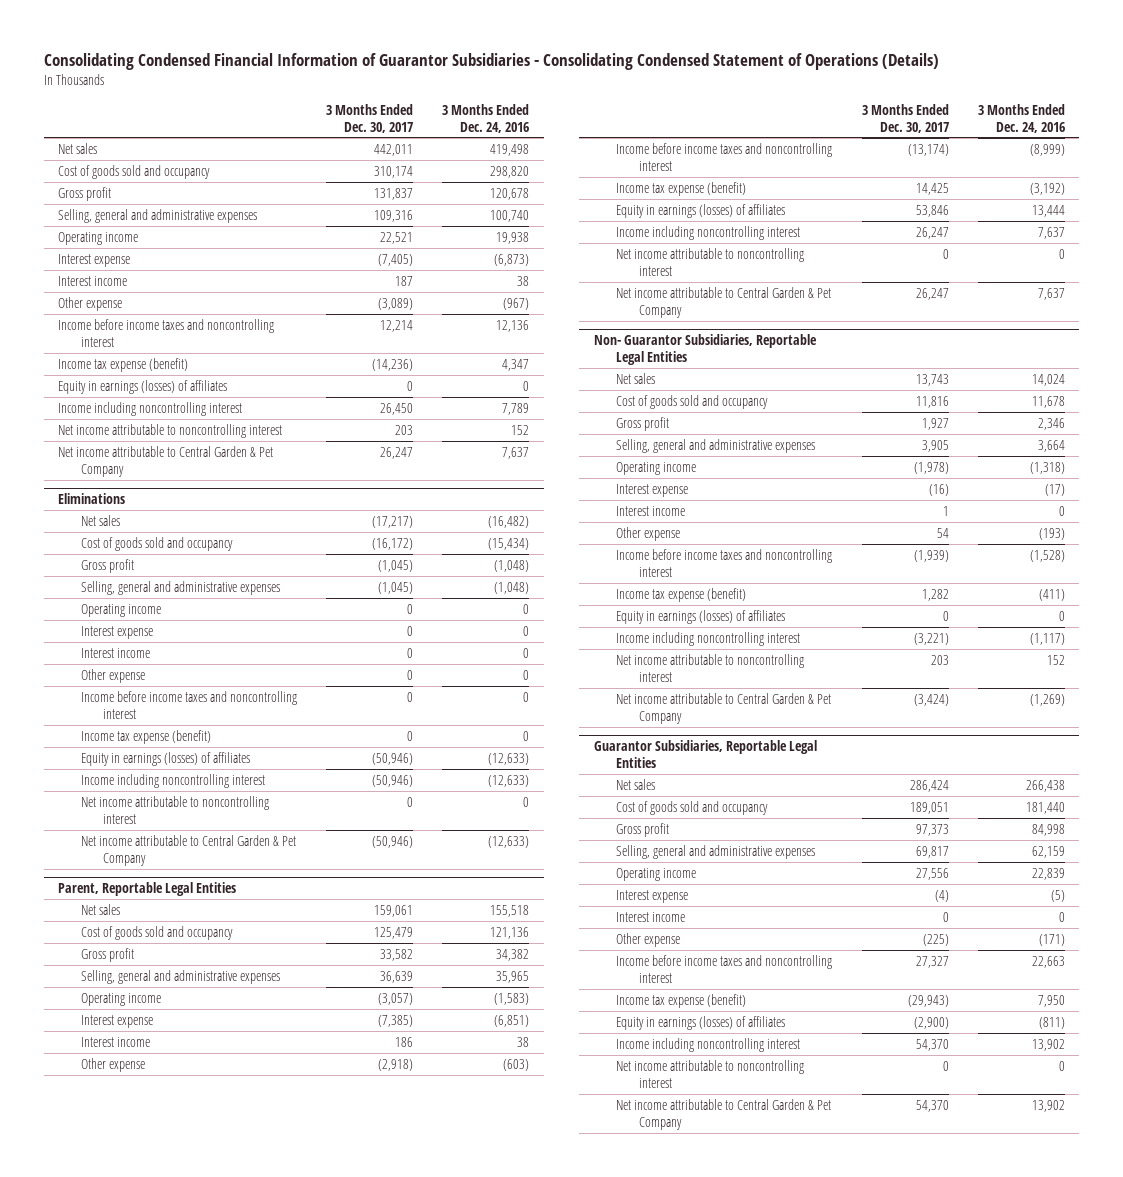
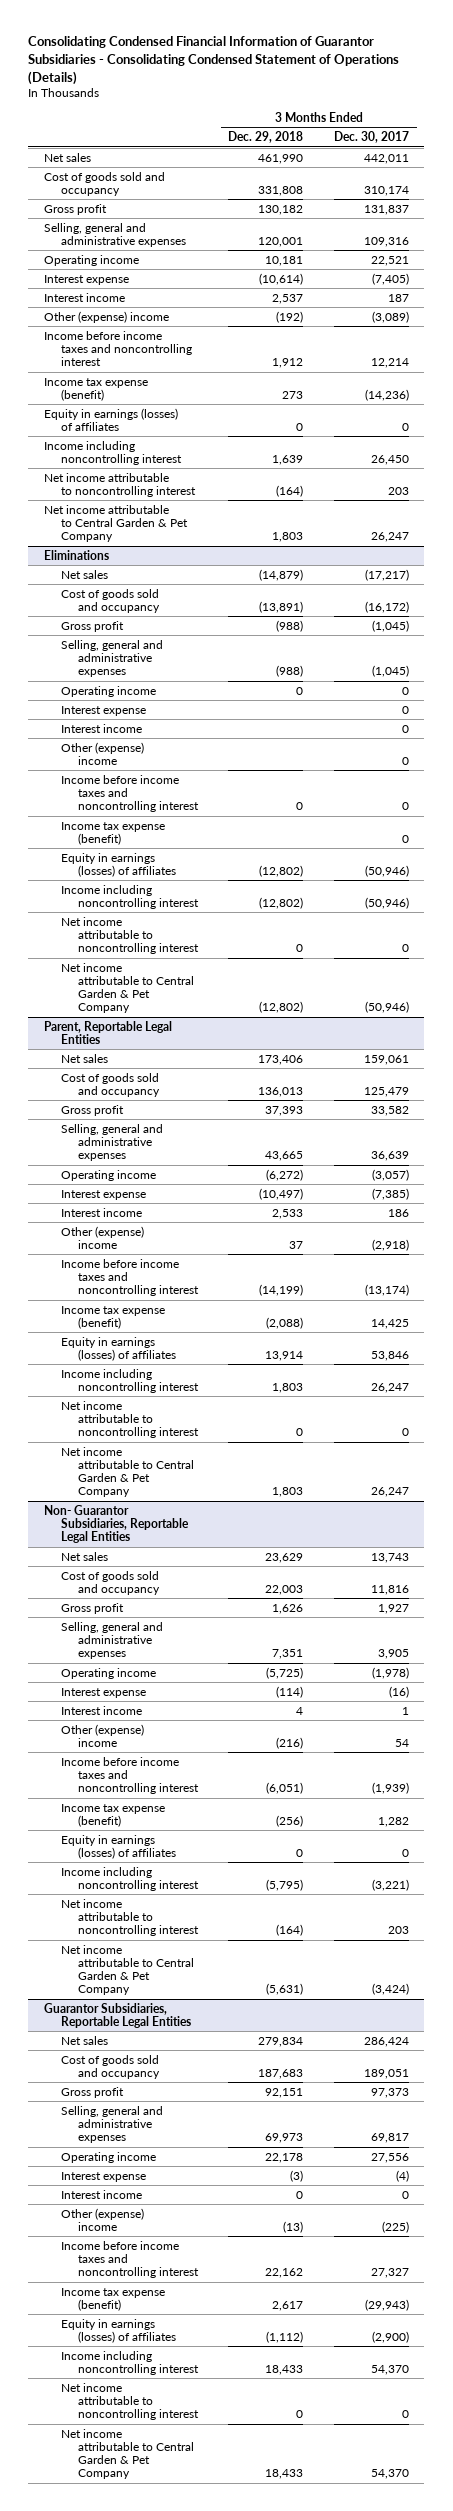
[442,103,530,133] 3 Months Ended Dec. 24, 2016 -> none
none -> [228,131,304,144] Dec. 29, 2018
[58,296,123,311] Other expense -> [43,310,169,323] Other (expense) income
[80,668,145,683] Other expense -> [60,741,144,765] Other (expense) income
[80,1057,145,1072] Other expense -> [60,1225,144,1249] Other (expense) income
[616,526,681,541] Other expense -> [60,1723,144,1747] Other (expense) income
[616,932,681,947] Other expense -> [60,2207,144,2231] Other (expense) income

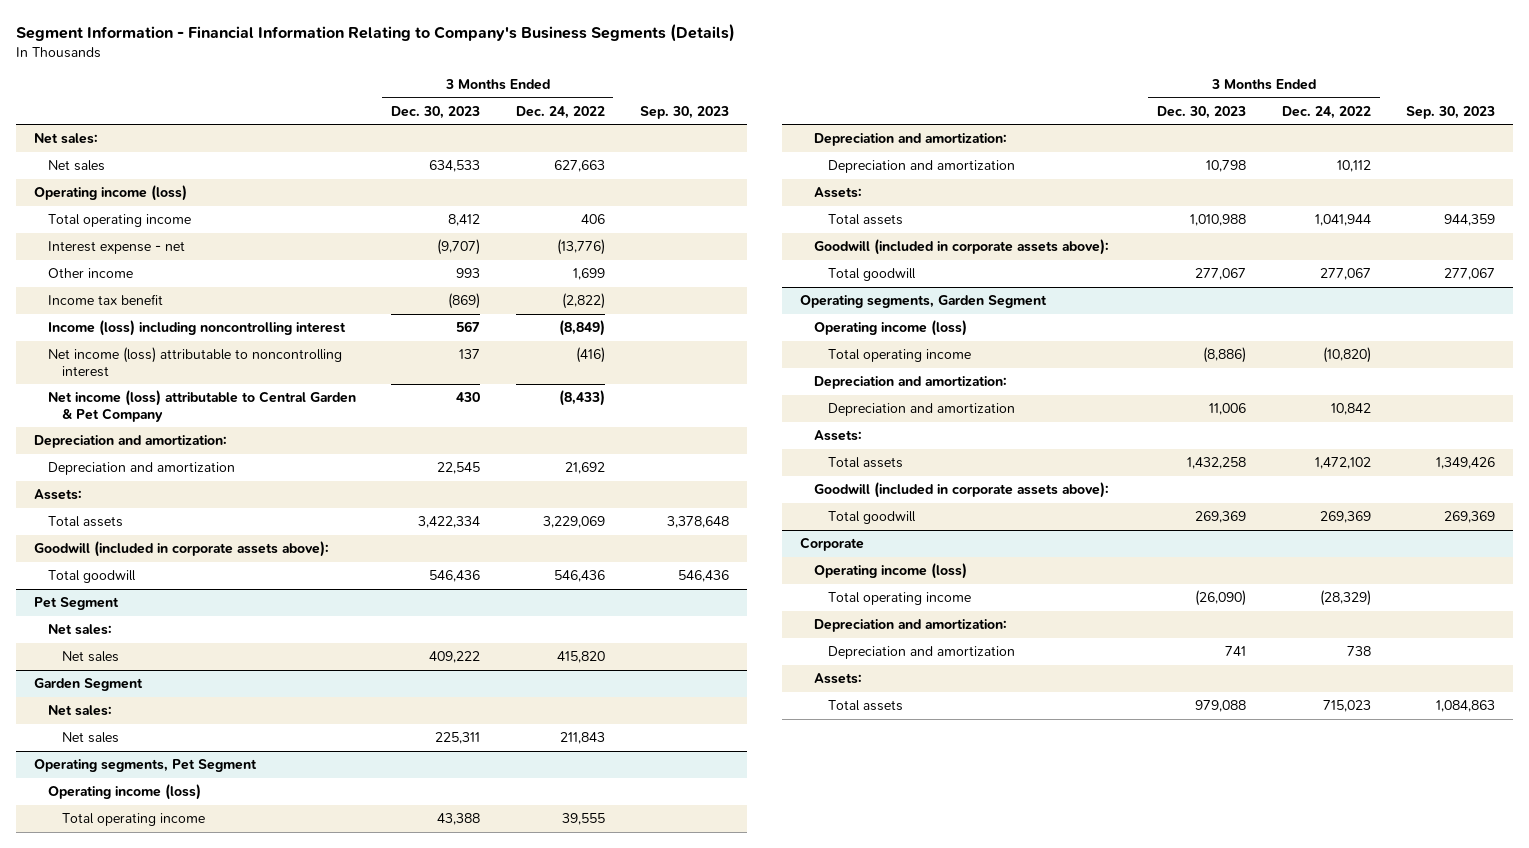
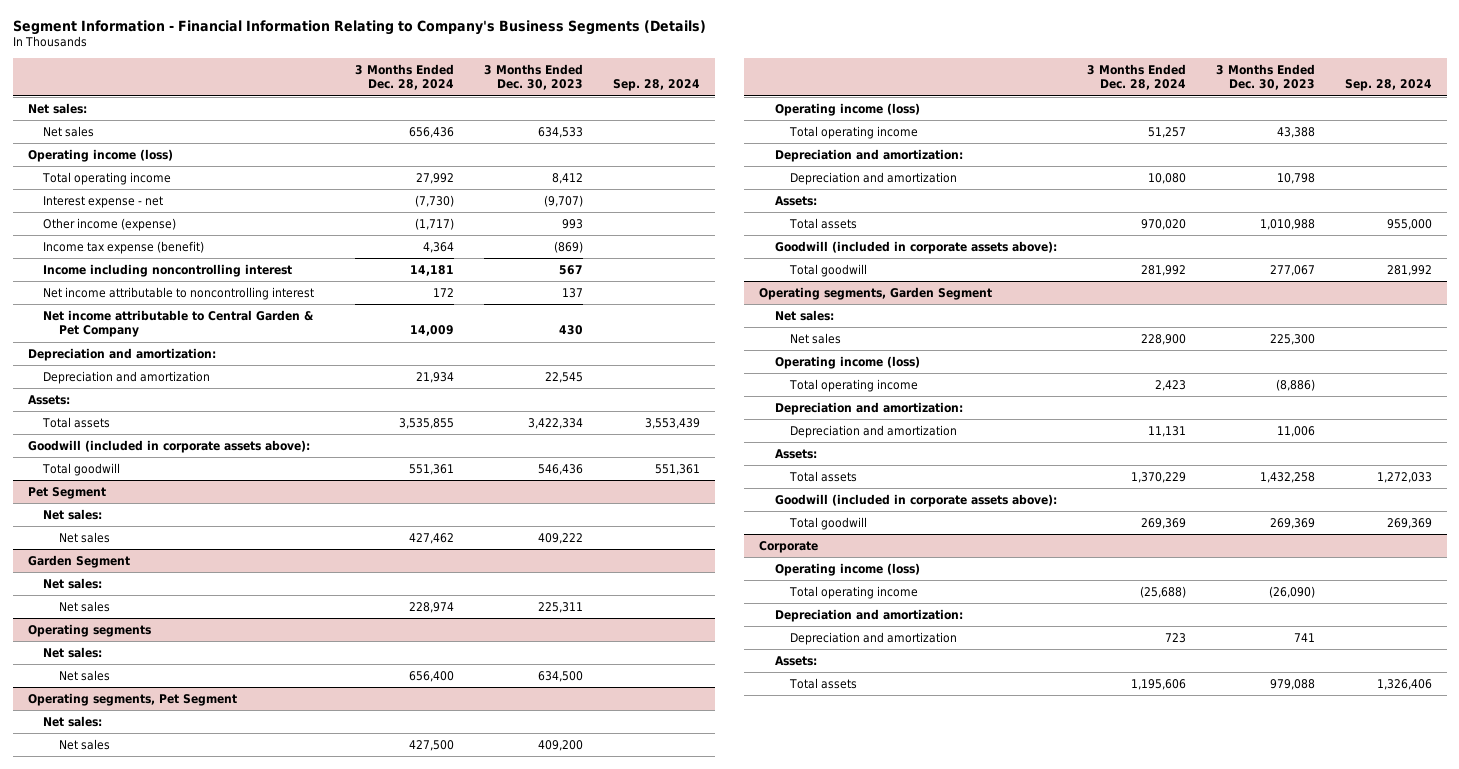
[515,105,605,119] Dec. 24, 2022 -> none
[640,105,730,119] Sep. 30, 2023 -> none
none -> [355,63,455,91] 3 Months Ended Dec. 28, 2024
none -> [613,79,701,92] Sep. 28, 2024
[47,268,133,279] Other income -> [43,217,177,231] Other income (expense)
[47,294,163,306] Income tax benefit -> [43,240,205,254] Income tax expense (benefit)
[47,320,346,337] Income (loss) including noncontrolling interest -> [43,263,293,277] Income including noncontrolling interest
[47,347,342,377] Net income (loss) attributable to noncontrolling interest -> [43,286,315,300] Net income attributable to noncontrolling interest
[47,390,356,422] Net income (loss) attributable to Central Garden & Pet Company -> [43,309,314,338] Net income attributable to Central Garden & Pet Company
none -> [27,623,151,637] Operating segments
none -> [43,646,103,658] Net sales:
none -> [58,669,110,681] Net sales
none -> [43,715,103,727] Net sales:
none -> [58,738,110,750] Net sales
none -> [774,309,834,321] Net sales:
none -> [790,332,842,344] Net sales

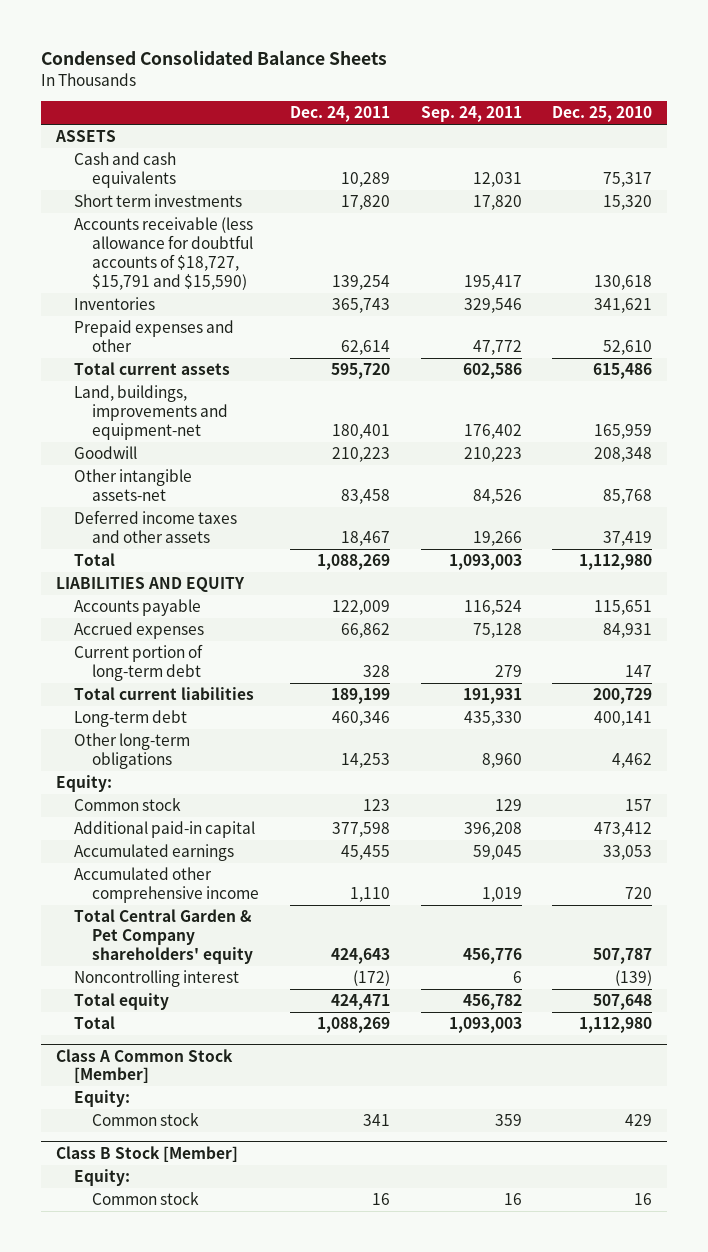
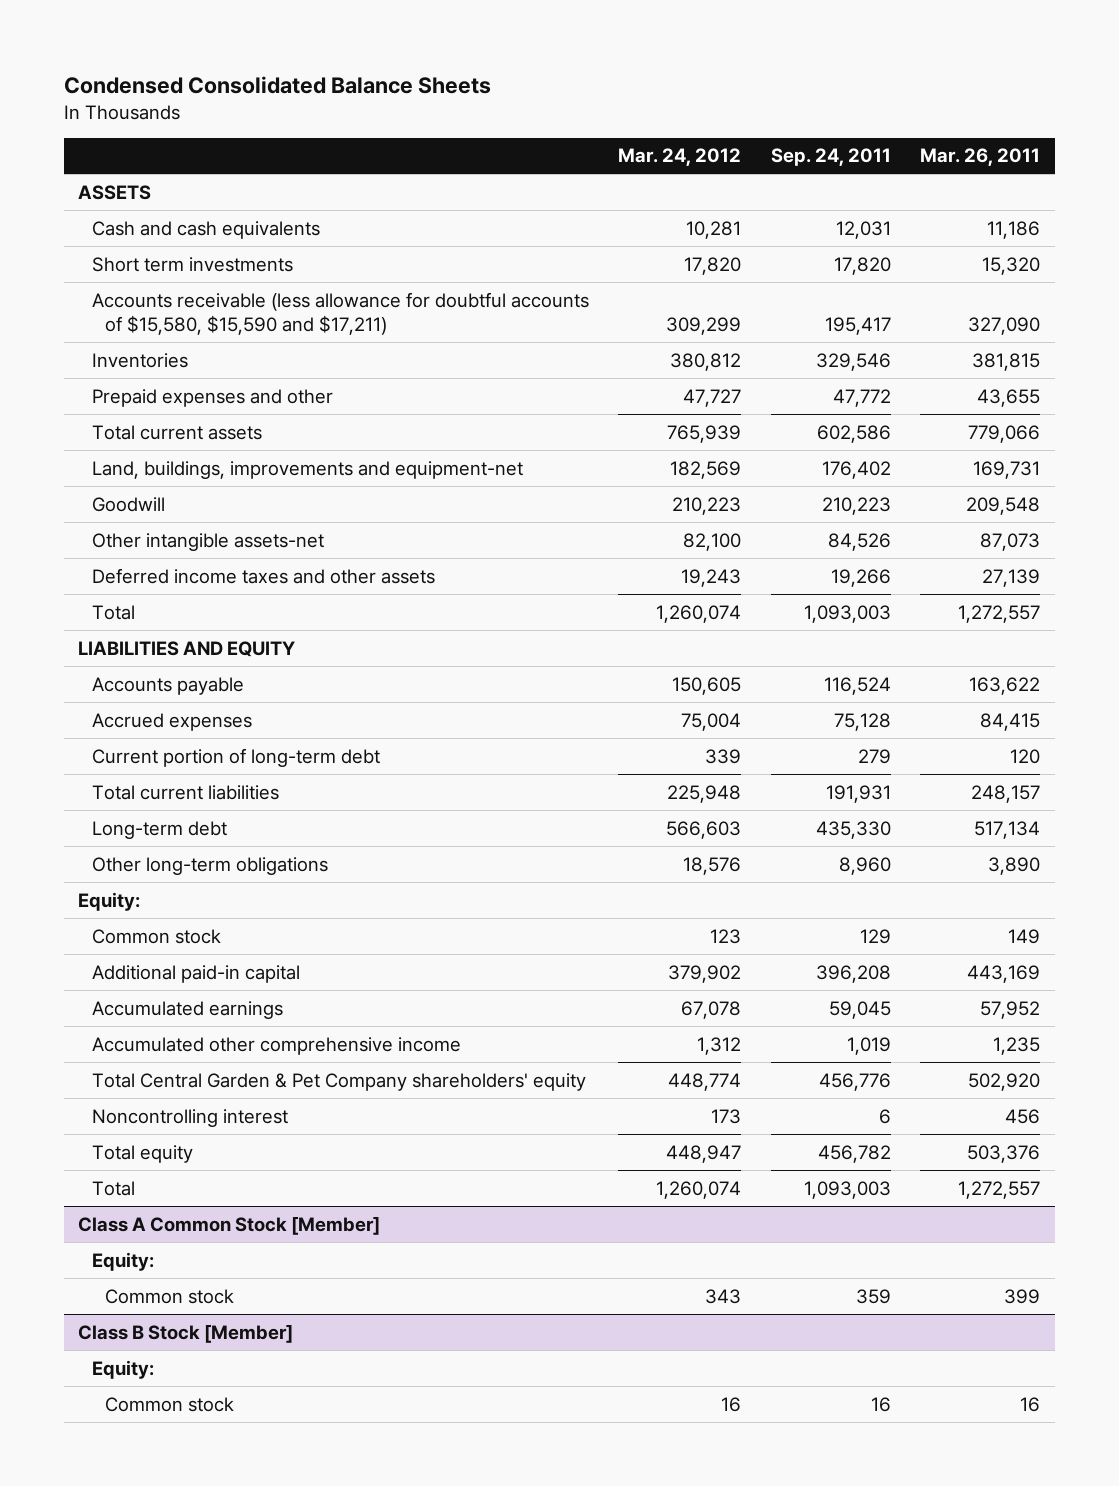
[289,106,390,123] Dec. 24, 2011 -> none
[552,106,653,123] Dec. 25, 2010 -> none
none -> [618,148,742,167] Mar. 24, 2012
none -> [920,148,1041,167] Mar. 26, 2011
[74,217,254,290] Accounts receivable (less allowance for doubtful accounts of $18,727, $15,791 and $15,590) -> [91,291,589,335] Accounts receivable (less allowance for doubtful accounts of $15,580, $15,590 and $17,211)

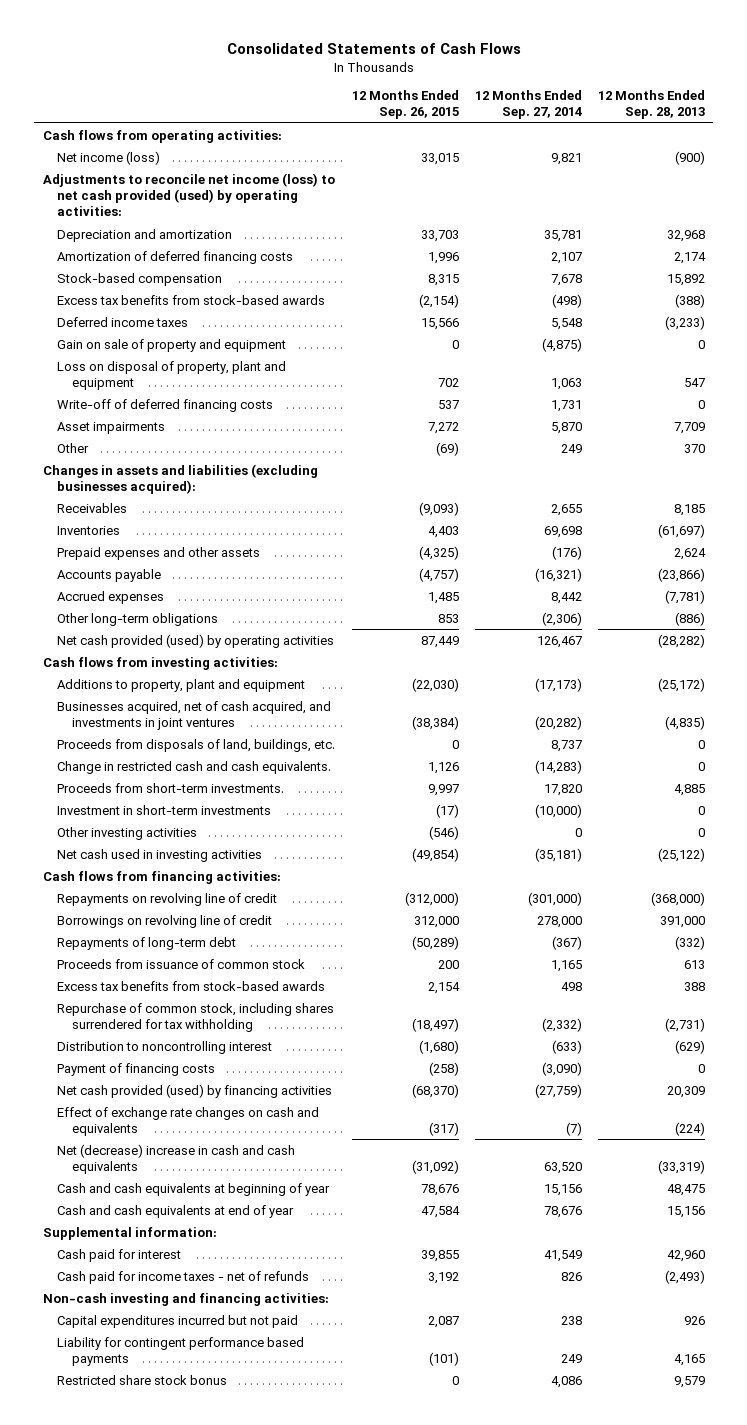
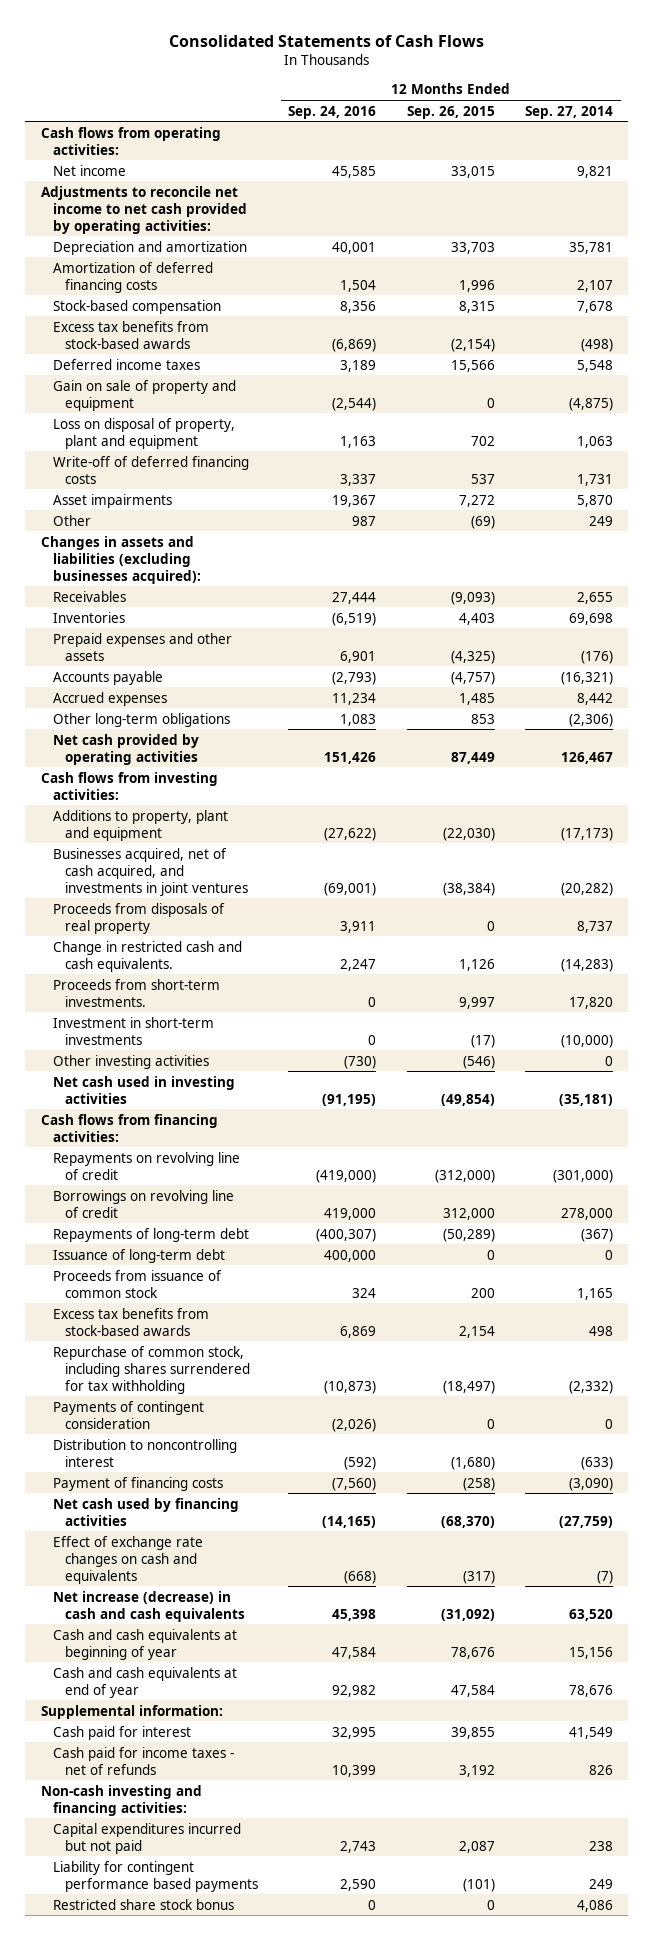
[597,90,705,120] 12 Months Ended Sep. 28, 2013 -> none
none -> [288,105,377,119] Sep. 24, 2016
[57,150,161,165] Net income (loss) -> [52,164,126,176] Net income
[42,172,335,217] Adjustments to reconcile net income (loss) to net cash provided (used) by operating activities: -> [40,185,247,234] Adjustments to reconcile net income to net cash provided by operating activities:
[57,633,335,648] Net cash provided (used) by operating activities -> [52,733,199,765] Net cash provided by operating activities
[57,738,336,752] Proceeds from disposals of land, buildings, etc. -> [52,902,225,934] Proceeds from disposals of real property
none -> [52,1248,225,1263] Issuance of long-term debt
none -> [52,1400,204,1429] Payments of contingent consideration
[57,1083,333,1098] Net cash provided (used) by financing activities -> [52,1497,239,1526] Net cash used by financing activities
[57,1143,296,1174] Net (decrease) increase in cash and cash equivalents -> [52,1590,245,1622] Net increase (decrease) in cash and cash equivalents

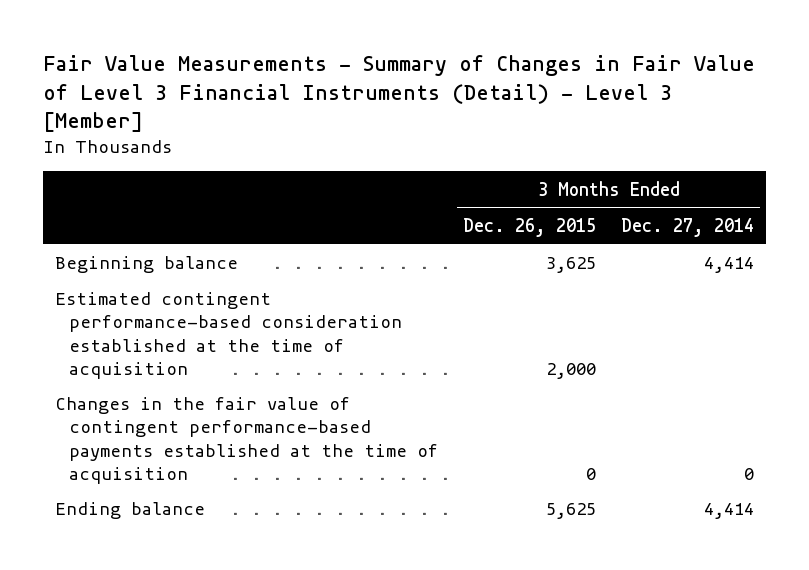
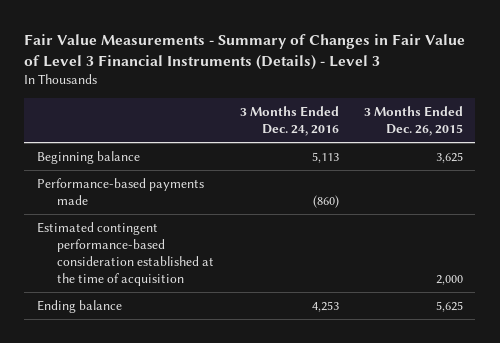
[42,55,755,133] Fair Value Measurements - Summary of Changes in Fair Value of Level 3 Financial Instruments (Detail) - Level 3 [Member] -> [24,34,466,71] Fair Value Measurements - Summary of Changes in Fair Value of Level 3 Financial Instruments (Details) - Level 3
[620,217,754,237] Dec. 27, 2014 -> none
none -> [239,105,339,136] 3 Months Ended Dec. 24, 2016
none -> [36,177,204,205] Performance-based payments made
[55,397,439,484] Changes in the fair value of contingent performance-based payments established at the time of acquisition -> none

